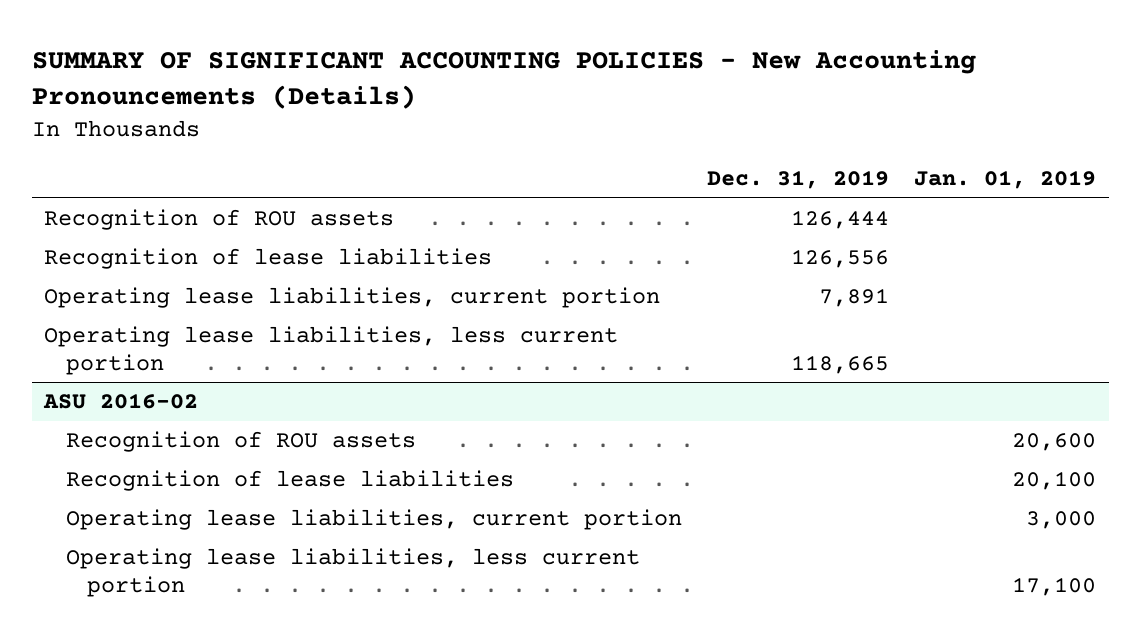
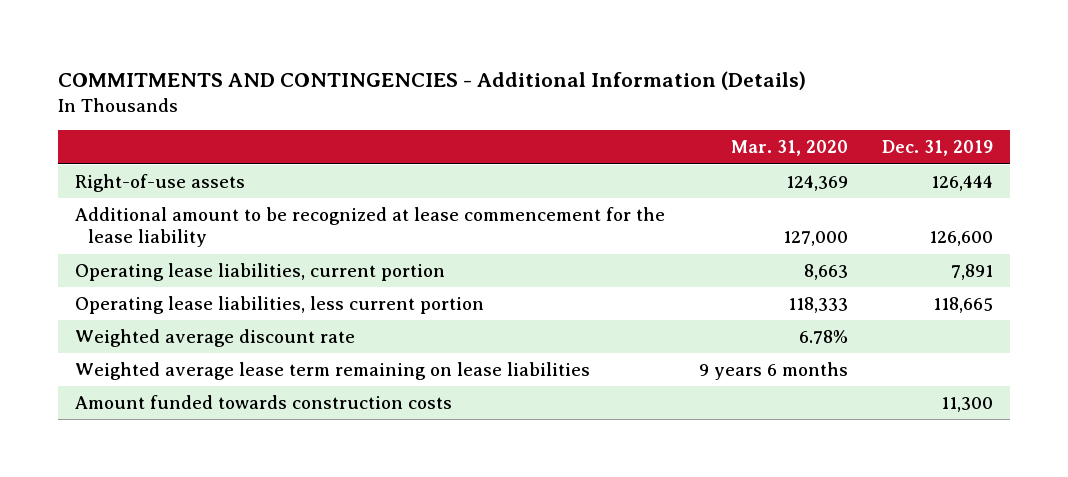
[31,50,976,110] SUMMARY OF SIGNIFICANT ACCOUNTING POLICIES - New Accounting Pronouncements (Details) -> [58,70,807,90] COMMITMENTS AND CONTINGENCIES - Additional Information (Details)
[914,170,1097,190] Jan. 01, 2019 -> none
none -> [731,140,849,157] Mar. 31, 2020
[44,248,493,270] Recognition of lease liabilities -> none
[44,209,395,231] Recognition of ROU assets -> [75,174,246,193] Right-of-use assets
none -> [75,207,666,248] Additional amount to be recognized at lease commencement for the lease liability
[43,393,199,410] ASU 2016-02 -> none
[65,431,416,453] Recognition of ROU assets -> none
[65,470,514,492] Recognition of lease liabilities -> none
[65,509,682,531] Operating lease liabilities, current portion -> none
[65,548,640,597] Operating lease liabilities, less current portion -> none
none -> [75,329,356,348] Weighted average discount rate
none -> [75,362,591,381] Weighted average lease term remaining on lease liabilities
none -> [75,395,453,410] Amount funded towards construction costs

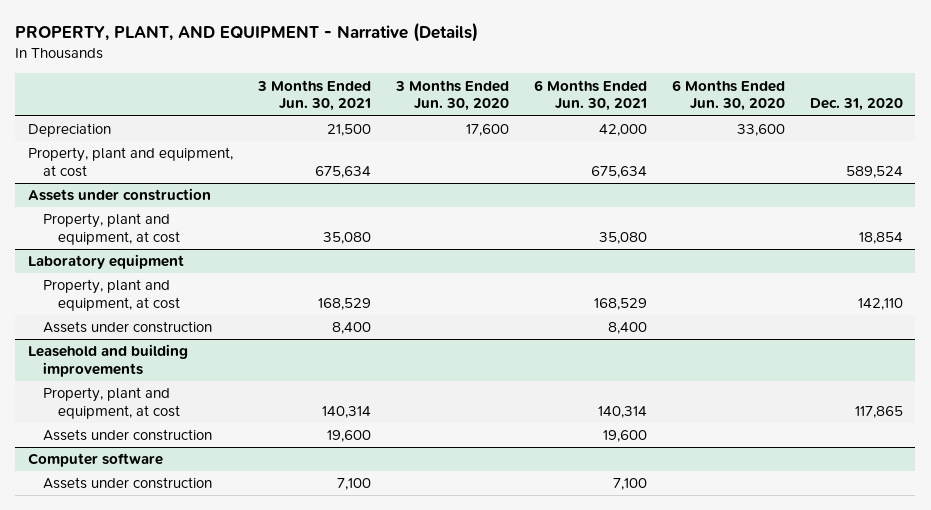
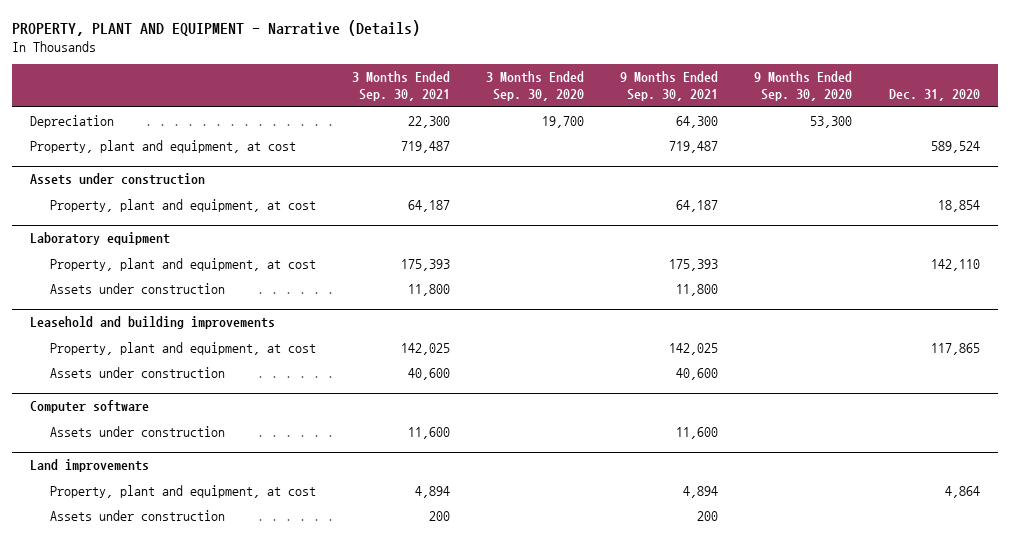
[15,22,479,43] PROPERTY, PLANT, AND EQUIPMENT - Narrative (Details) -> [11,19,420,36] PROPERTY, PLANT AND EQUIPMENT - Narrative (Details)
[256,79,371,112] 3 Months Ended Jun. 30, 2021 -> none
[394,79,509,112] 3 Months Ended Jun. 30, 2020 -> none
[533,79,647,112] 6 Months Ended Jun. 30, 2021 -> none
[671,79,785,112] 6 Months Ended Jun. 30, 2020 -> none
none -> [351,71,450,102] 3 Months Ended Sep. 30, 2021
none -> [485,71,584,102] 3 Months Ended Sep. 30, 2020
none -> [620,71,719,102] 9 Months Ended Sep. 30, 2021
none -> [754,71,853,102] 9 Months Ended Sep. 30, 2020
none -> [29,459,149,473] Land improvements
none -> [49,484,316,498] Property, plant and equipment, at cost
none -> [49,509,225,521] Assets under construction

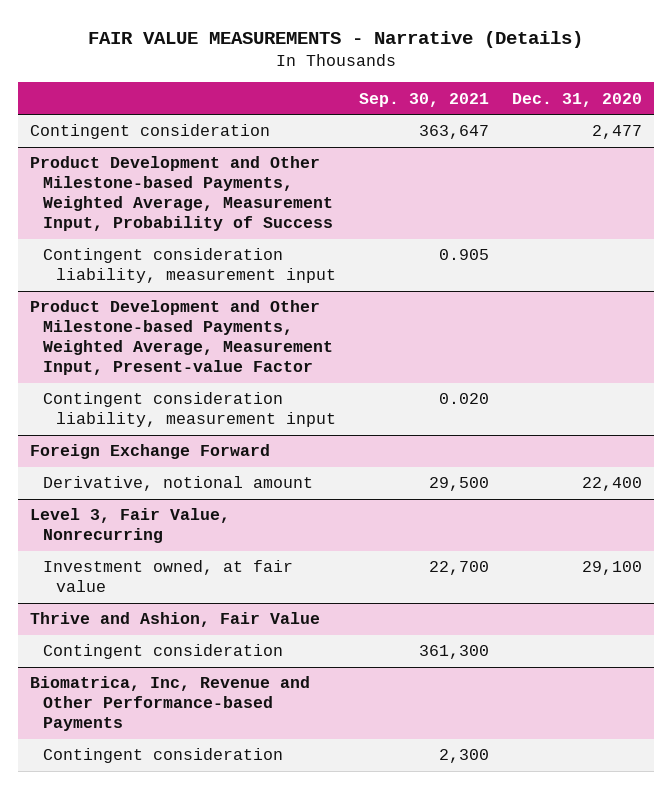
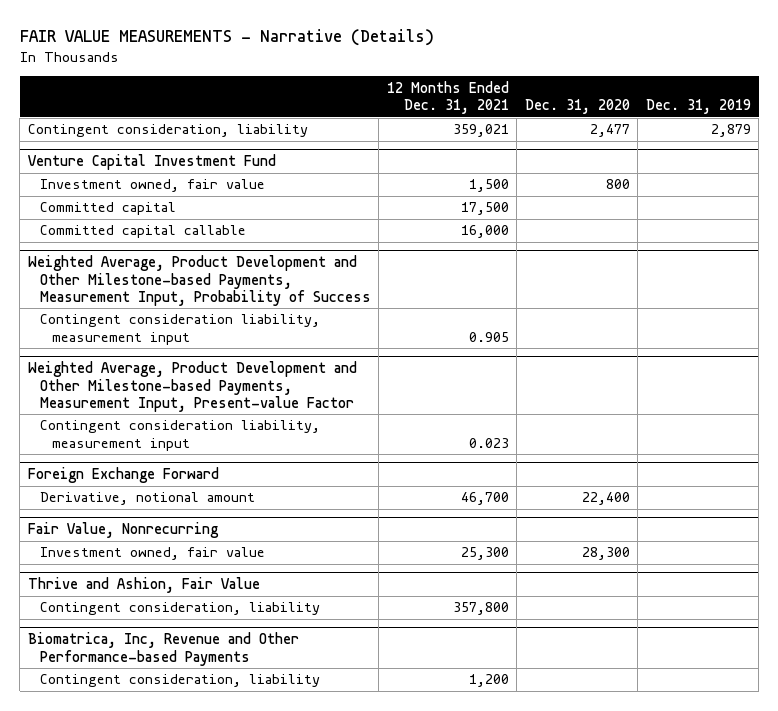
[358,92,489,107] Sep. 30, 2021 -> none
none -> [386,80,509,115] 12 Months Ended Dec. 31, 2021
none -> [645,99,751,115] Dec. 31, 2019
[29,124,270,140] Contingent consideration -> [27,124,308,138] Contingent consideration, liability
none -> [27,154,276,171] Venture Capital Investment Fund
none -> [39,179,265,193] Investment owned, fair value
none -> [39,202,176,216] Committed capital
none -> [39,225,246,239] Committed capital callable
[29,156,333,232] Product Development and Other Milestone-based Payments, Weighted Average, Measurement Input, Probability of Success -> [27,255,371,307] Weighted Average, Product Development and Other Milestone-based Payments, Measurement Input, Probability of Success
[29,300,333,376] Product Development and Other Milestone-based Payments, Weighted Average, Measurement Input, Present-value Factor -> [27,361,357,413] Weighted Average, Product Development and Other Milestone-based Payments, Measurement Input, Present-value Factor
[29,508,230,544] Level 3, Fair Value, Nonrecurring -> [27,522,219,539] Fair Value, Nonrecurring
[42,560,293,593] Investment owned, at fair value -> [39,547,265,561] Investment owned, fair value
[581,561,642,576] 29,100 -> [581,547,630,561] 28,300
[42,644,283,660] Contingent consideration -> [39,602,320,616] Contingent consideration, liability
[42,748,283,764] Contingent consideration -> [39,674,320,688] Contingent consideration, liability

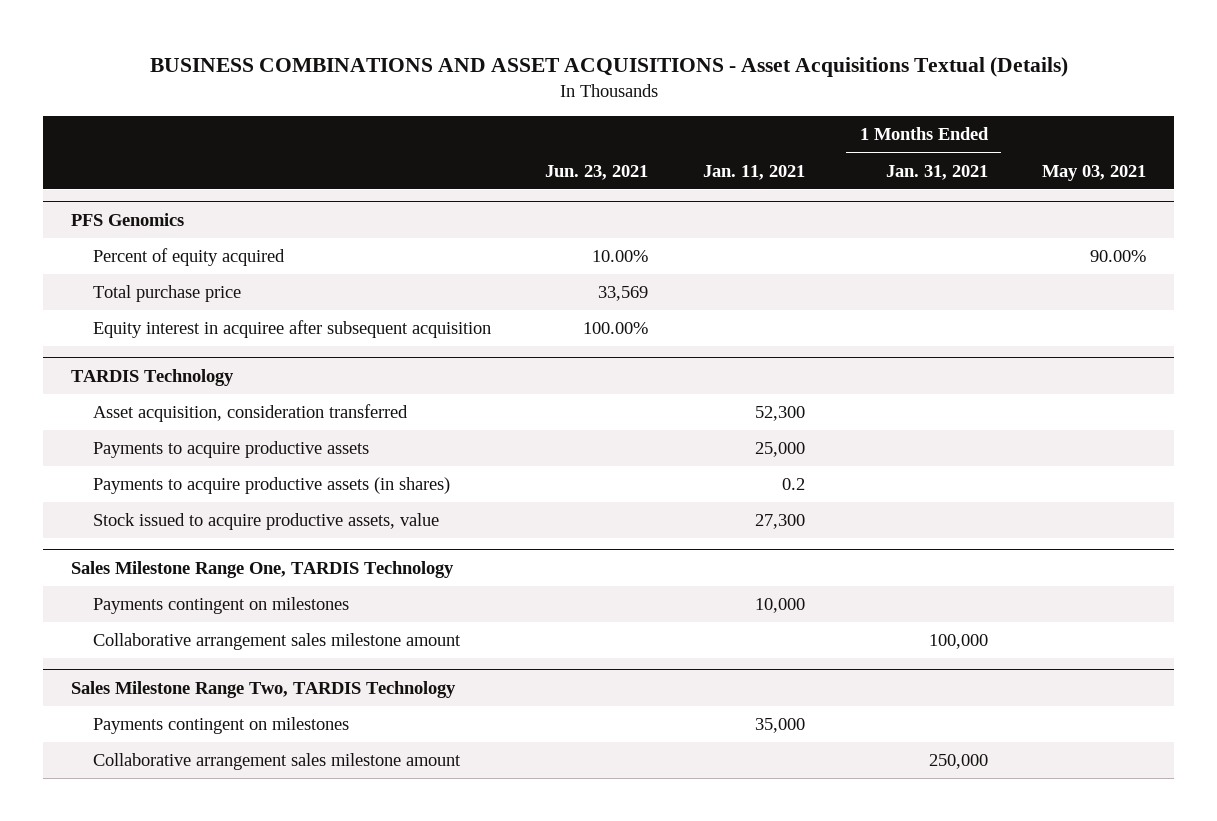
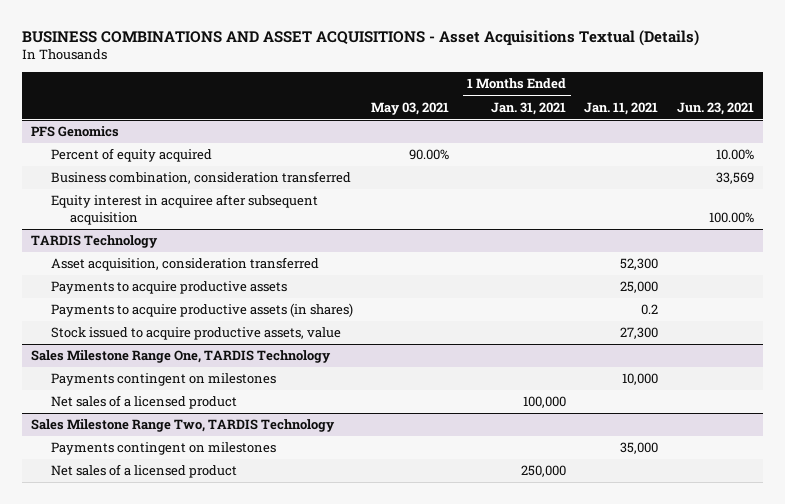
[92,285,241,303] Total purchase price -> [50,171,351,185] Business combination, consideration transferred
[92,633,461,651] Collaborative arrangement sales milestone amount -> [50,395,237,410] Net sales of a licensed product
[92,753,461,771] Collaborative arrangement sales milestone amount -> [50,464,237,479] Net sales of a licensed product

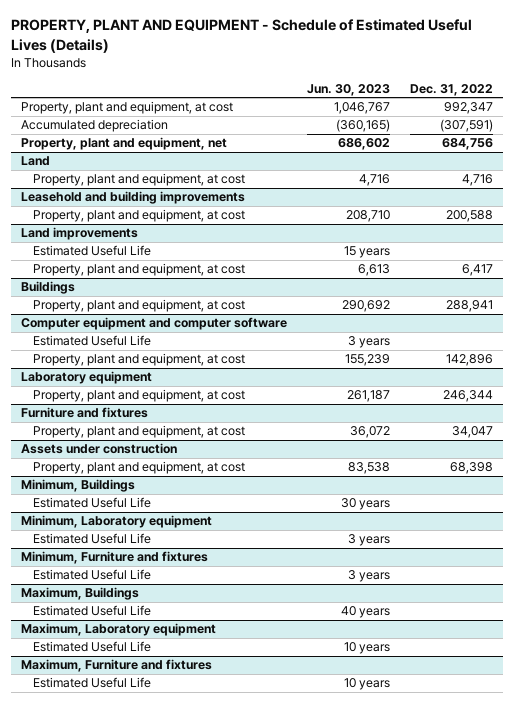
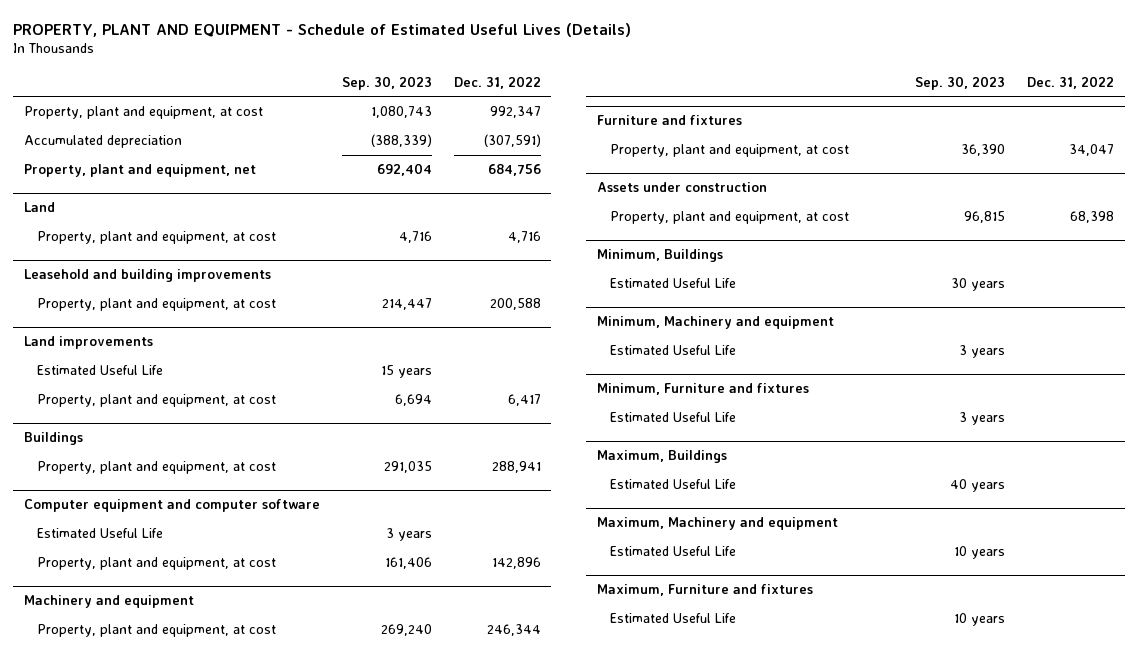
[307,83,391,96] Jun. 30, 2023 -> none
none -> [341,75,432,90] Sep. 30, 2023
[20,371,152,385] Laboratory equipment -> [23,595,194,609] Machinery and equipment
[20,515,212,529] Minimum, Laboratory equipment -> none
[32,533,151,545] Estimated Useful Life -> none
none -> [597,316,835,330] Minimum, Machinery and equipment
none -> [610,345,737,356] Estimated Useful Life
[20,623,216,637] Maximum, Laboratory equipment -> none
[32,641,151,653] Estimated Useful Life -> none
none -> [597,517,839,531] Maximum, Machinery and equipment
none -> [610,546,737,557] Estimated Useful Life

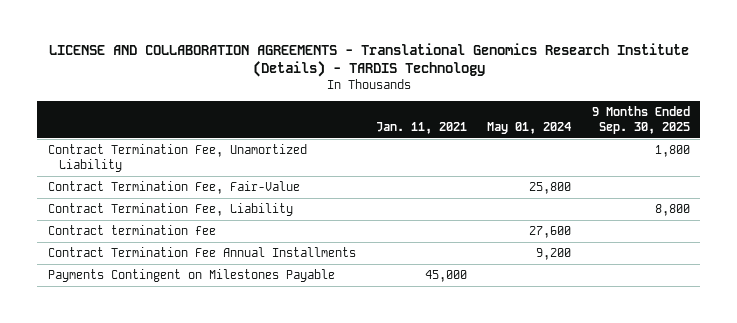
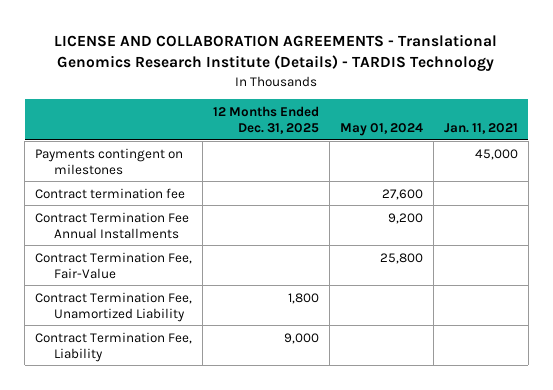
[591,105,690,134] 9 Months Ended Sep. 30, 2025 -> none
none -> [212,105,319,134] 12 Months Ended Dec. 31, 2025
none -> [34,147,183,175] Payments contingent on milestones
[47,269,335,283] Payments Contingent on Milestones Payable -> none
[47,181,300,195] Contract Termination Fee, Fair-Value -> [34,251,192,279] Contract Termination Fee, Fair-Value
[47,144,307,172] Contract Termination Fee, Unamortized Liability -> [34,291,192,322] Contract Termination Fee, Unamortized Liability
[47,203,293,217] Contract Termination Fee, Liability -> [34,331,192,362] Contract Termination Fee, Liability

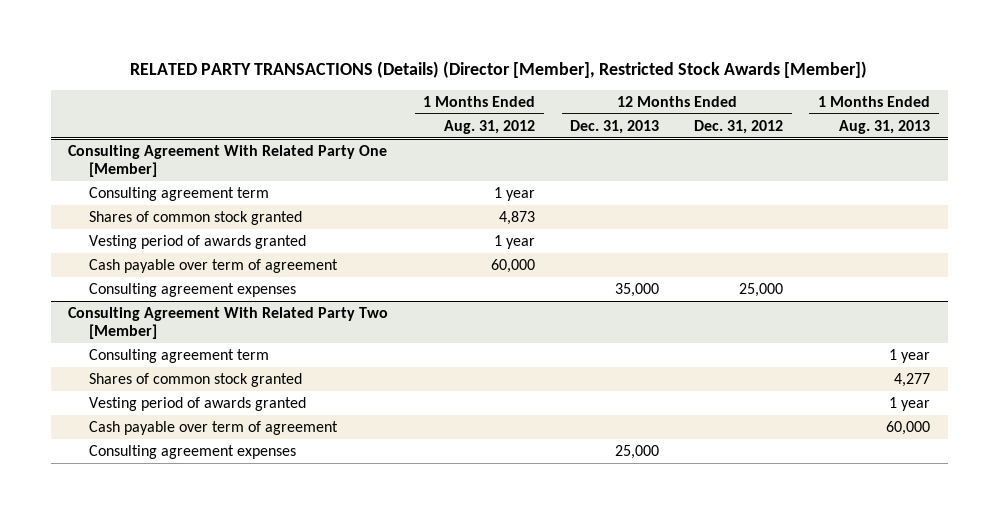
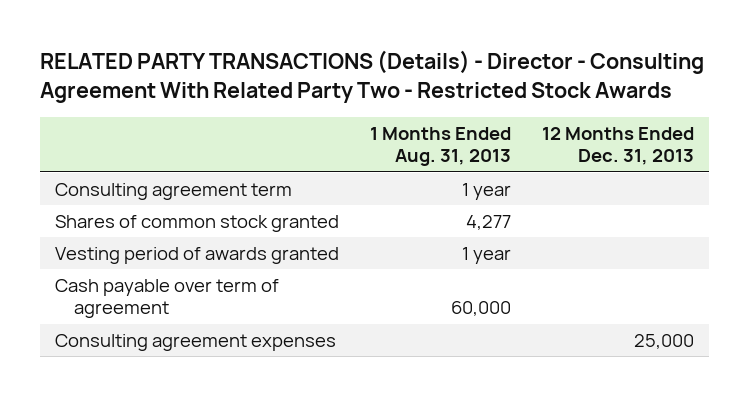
[130,60,868,78] RELATED PARTY TRANSACTIONS (Details) (Director [Member], Restricted Stock Awards [Member]) -> [40,50,705,103] RELATED PARTY TRANSACTIONS (Details) - Director - Consulting Agreement With Related Party Two - Restricted Stock Awards
[444,119,536,134] Aug. 31, 2012 -> none
[694,119,784,134] Dec. 31, 2012 -> none
[68,144,388,177] Consulting Agreement With Related Party One [Member] -> none
[88,186,269,201] Consulting agreement term -> none
[88,210,302,225] Shares of common stock granted -> none
[88,234,306,249] Vesting period of awards granted -> none
[88,258,338,273] Cash payable over term of agreement -> none
[88,282,296,297] Consulting agreement expenses -> none
[68,306,389,339] Consulting Agreement With Related Party Two [Member] -> none

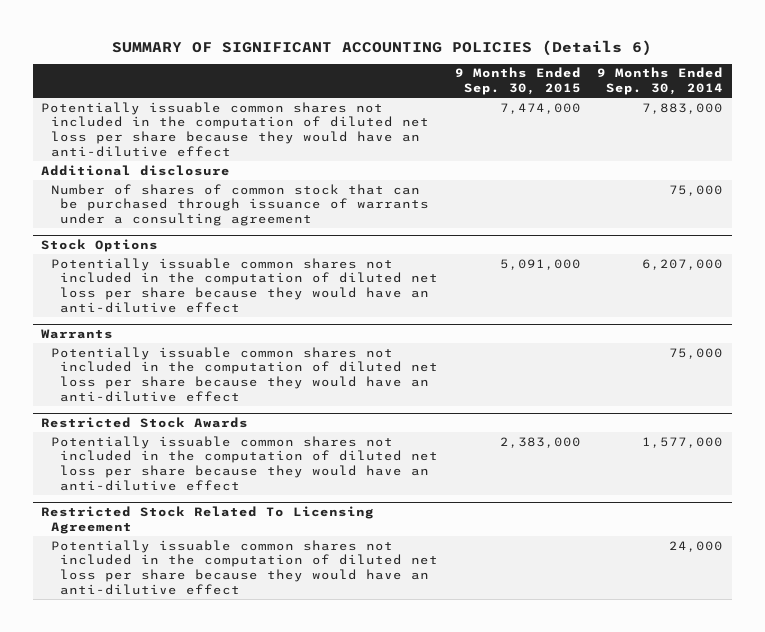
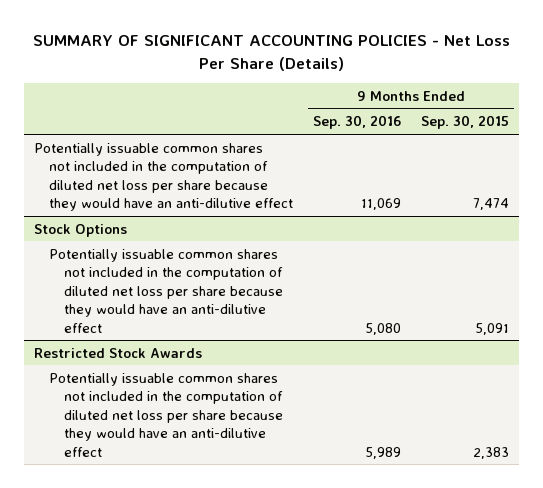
[112,39,653,56] SUMMARY OF SIGNIFICANT ACCOUNTING POLICIES (Details 6) -> [32,35,510,71] SUMMARY OF SIGNIFICANT ACCOUNTING POLICIES - Net Loss Per Share (Details)
[597,67,724,96] 9 Months Ended Sep. 30, 2014 -> none
none -> [312,115,401,130] Sep. 30, 2016
[41,164,231,176] Additional disclosure -> none
[50,183,430,227] Number of shares of common stock that can be purchased through issuance of warrants under a consulting agreement -> none
[499,102,581,114] 7,474,000 -> [473,198,510,211] 7,474
[41,329,114,340] Warrants -> none
[50,346,439,402] Potentially issuable common shares not included in the computation of diluted net loss per share because they would have an anti-dilutive effect -> none
[499,258,581,270] 5,091,000 -> [475,322,510,335] 5,091
[41,506,375,534] Restricted Stock Related To Licensing Agreement -> none
[50,539,439,595] Potentially issuable common shares not included in the computation of diluted net loss per share because they would have an anti-dilutive effect -> none
[499,436,581,448] 2,383,000 -> [473,446,510,459] 2,383

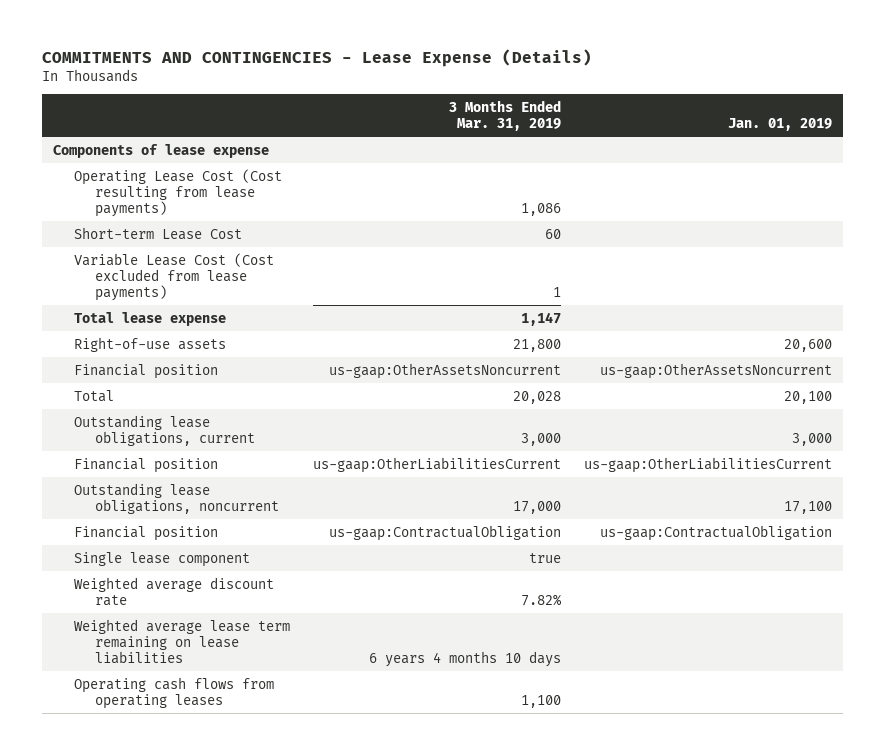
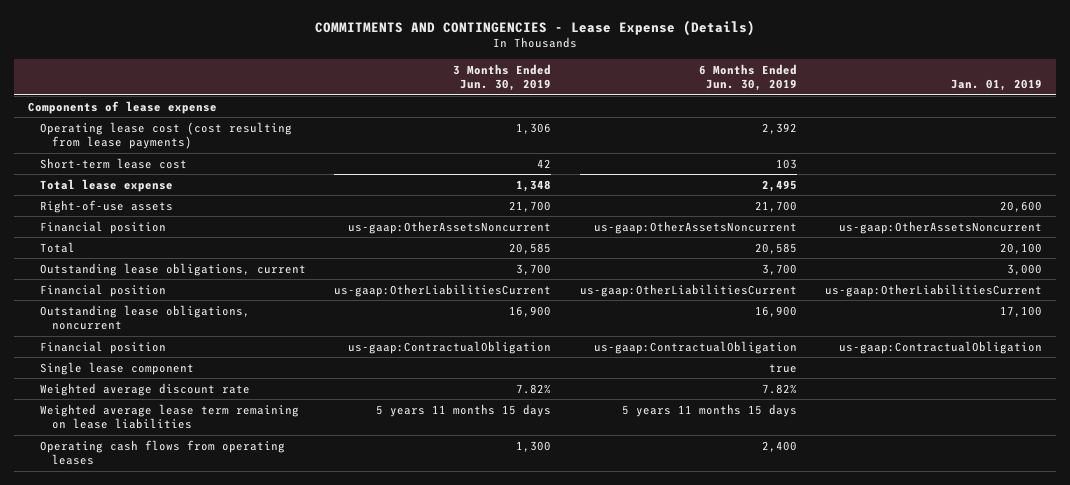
[448,99,561,132] 3 Months Ended Mar. 31, 2019 -> none
none -> [453,63,552,92] 3 Months Ended Jun. 30, 2019
none -> [698,63,797,92] 6 Months Ended Jun. 30, 2019
[74,252,275,302] Variable Lease Cost (Cost excluded from lease payments) -> none
[74,168,283,218] Operating Lease Cost (Cost resulting from lease payments) -> [40,121,293,150] Operating lease cost (cost resulting from lease payments)
[74,226,243,240] Short-term Lease Cost -> [40,157,188,169] Short-term lease cost

